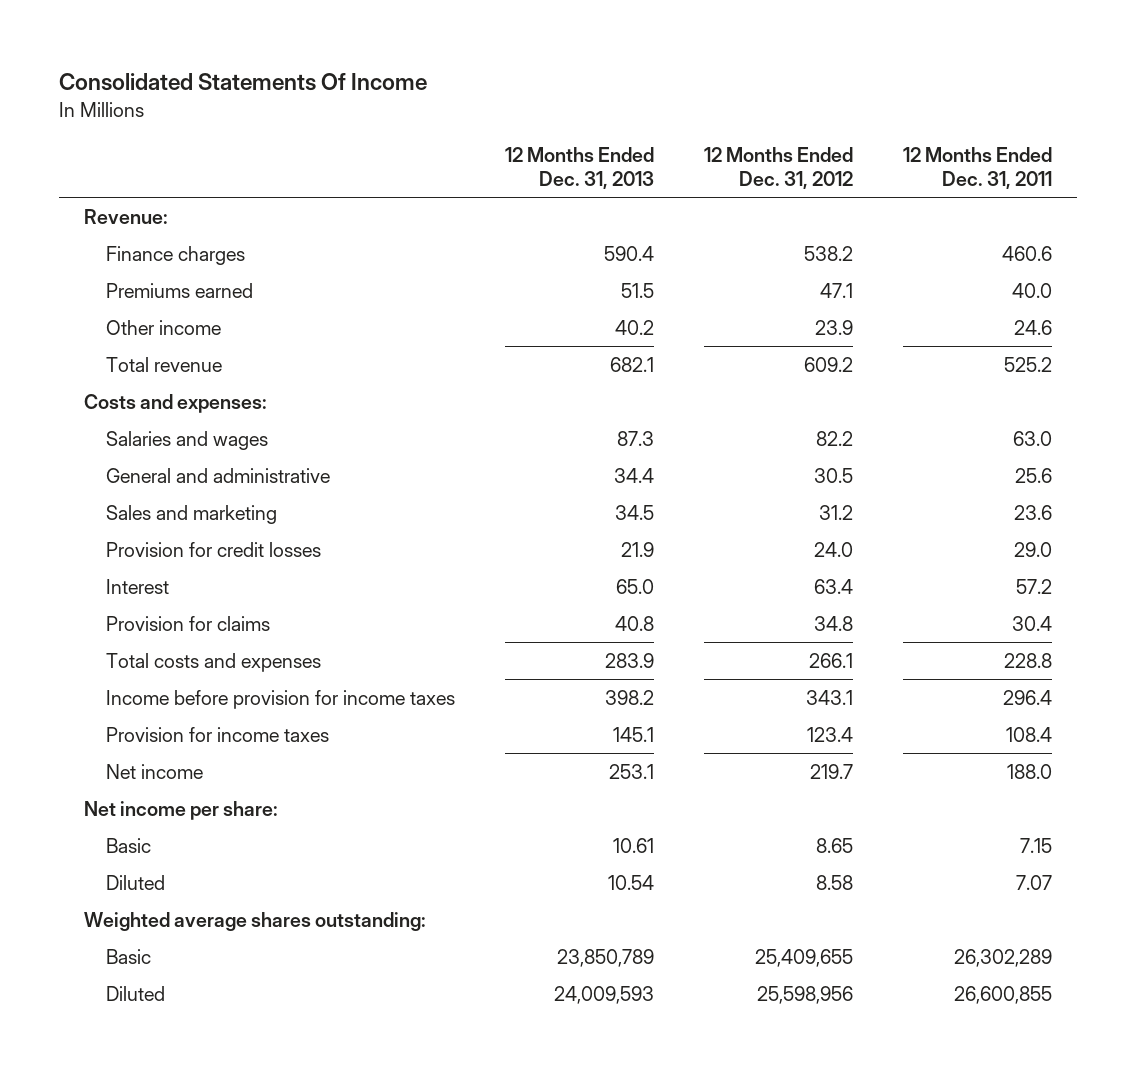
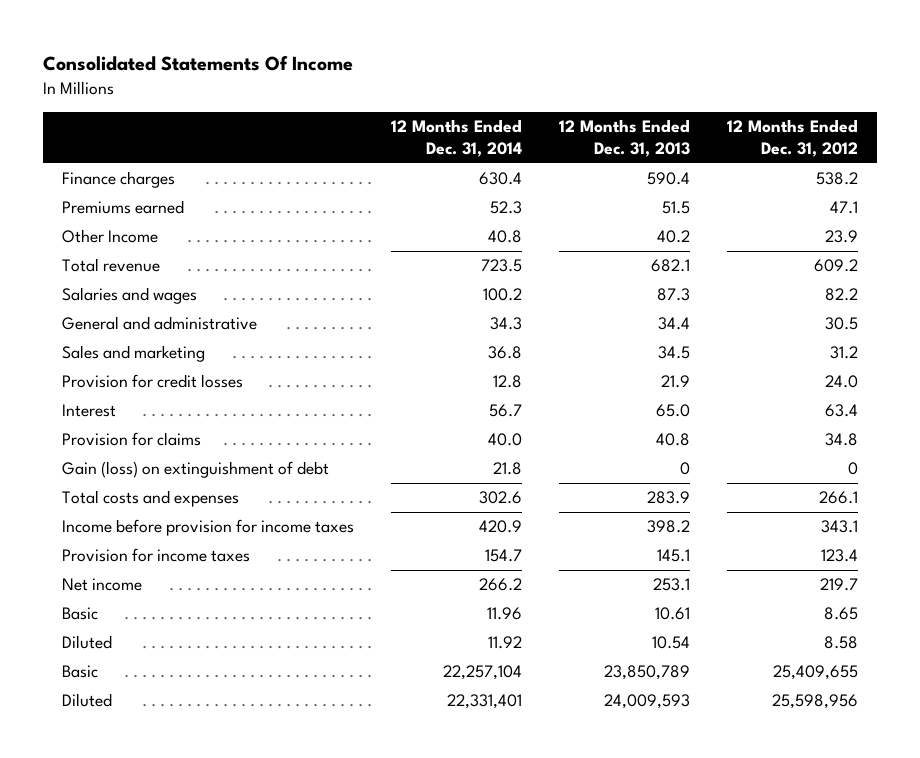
[902,147,1052,189] 12 Months Ended Dec. 31, 2011 -> none
none -> [391,119,523,157] 12 Months Ended Dec. 31, 2014
[84,208,169,224] Revenue: -> none
[105,319,221,335] Other income -> [61,229,158,244] Other Income
[84,393,268,413] Costs and expenses: -> none
none -> [61,461,329,479] Gain (loss) on extinguishment of debt
[84,800,279,820] Net income per share: -> none
[84,911,427,931] Weighted average shares outstanding: -> none

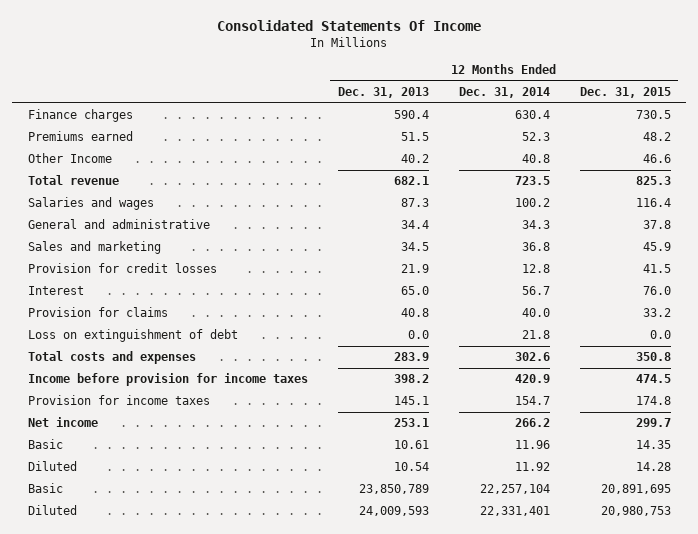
[727,119,859,157] 12 Months Ended Dec. 31, 2012 -> none
none -> [579,87,671,99] Dec. 31, 2015
[61,461,329,479] Gain (loss) on extinguishment of debt -> [27,329,238,343] Loss on extinguishment of debt
[680,462,691,476] 0 -> [407,330,429,340] 0.0

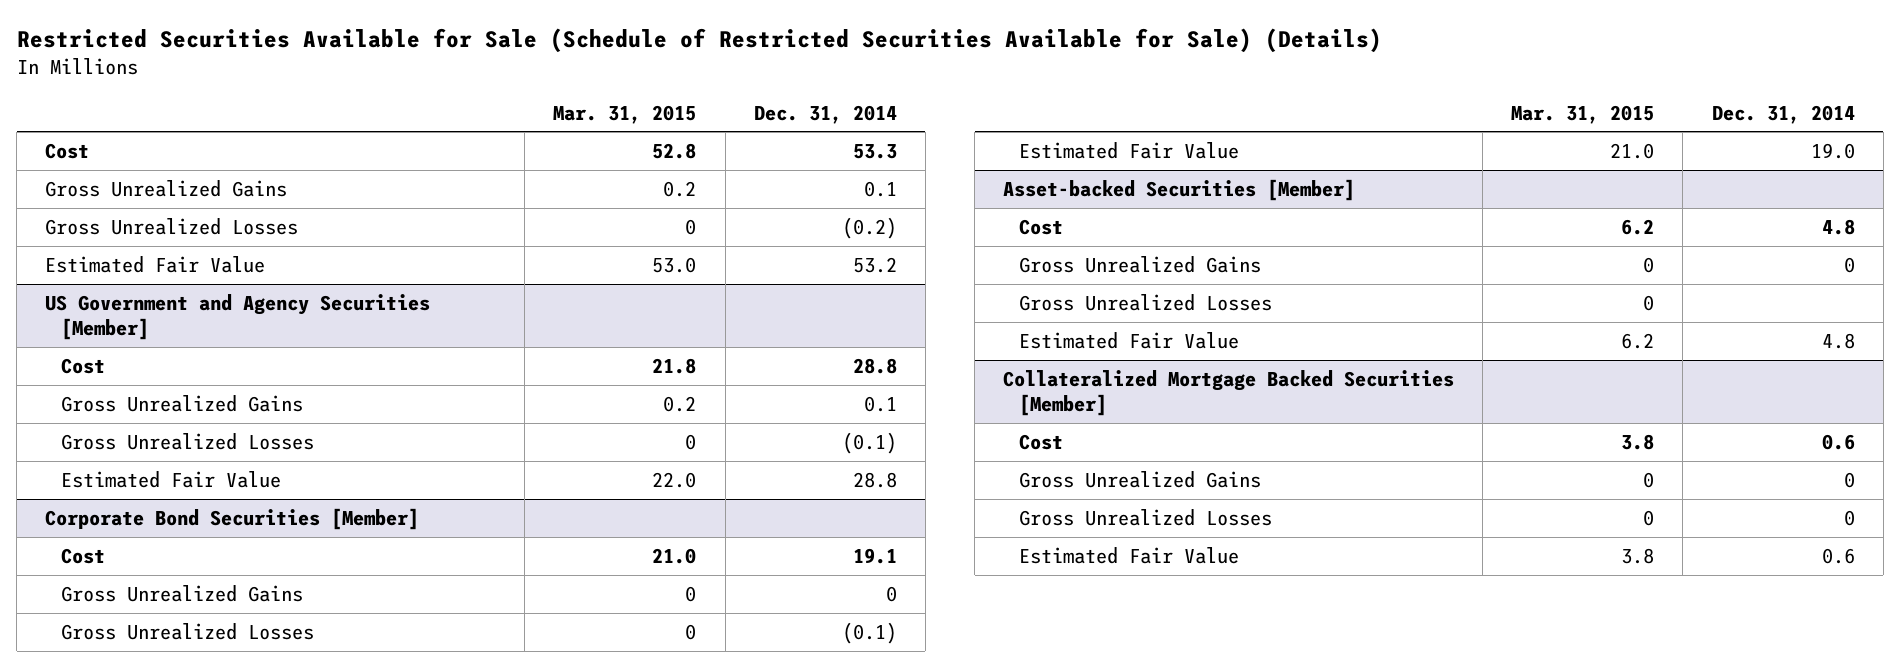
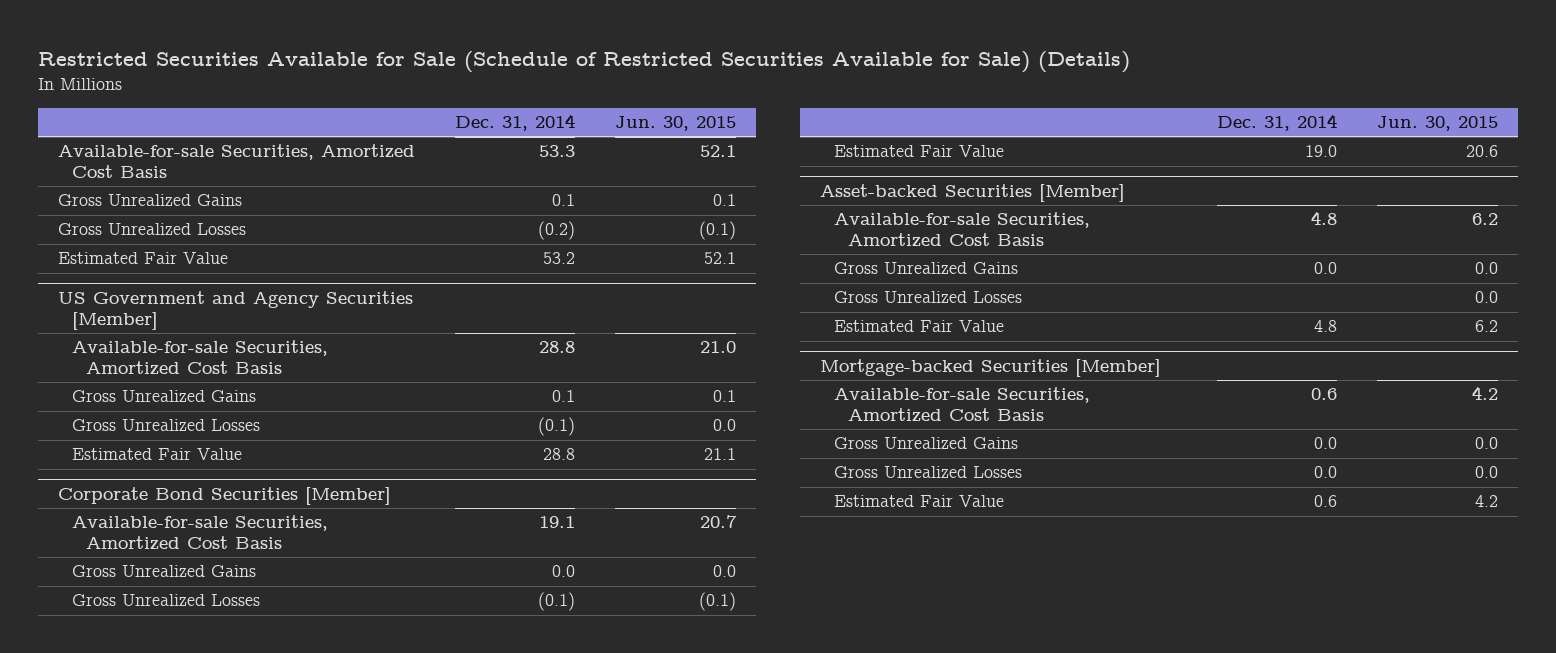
[553,104,697,124] Mar. 31, 2015 -> none
none -> [614,116,736,132] Jun. 30, 2015
[45,142,90,159] Cost -> [58,144,416,179] Available-for-sale Securities, Amortized Cost Basis
[60,357,105,374] Cost -> [72,340,329,377] Available-for-sale Securities, Amortized Cost Basis
[60,547,105,564] Cost -> [72,515,329,552] Available-for-sale Securities, Amortized Cost Basis
[885,585,897,602] 0 -> [552,565,576,578] 0.0
[1018,218,1063,235] Cost -> none
none -> [834,212,1091,249] Available-for-sale Securities, Amortized Cost Basis
[1843,256,1855,273] 0 -> [1314,262,1338,275] 0.0
[1018,433,1063,450] Cost -> none
[1003,369,1455,417] Collateralized Mortgage Backed Securities [Member] -> [820,358,1162,377] Mortgage-backed Securities [Member]
none -> [834,387,1091,424] Available-for-sale Securities, Amortized Cost Basis
[1843,471,1855,488] 0 -> [1314,437,1338,450] 0.0
[1843,509,1855,526] 0 -> [1314,466,1338,479] 0.0

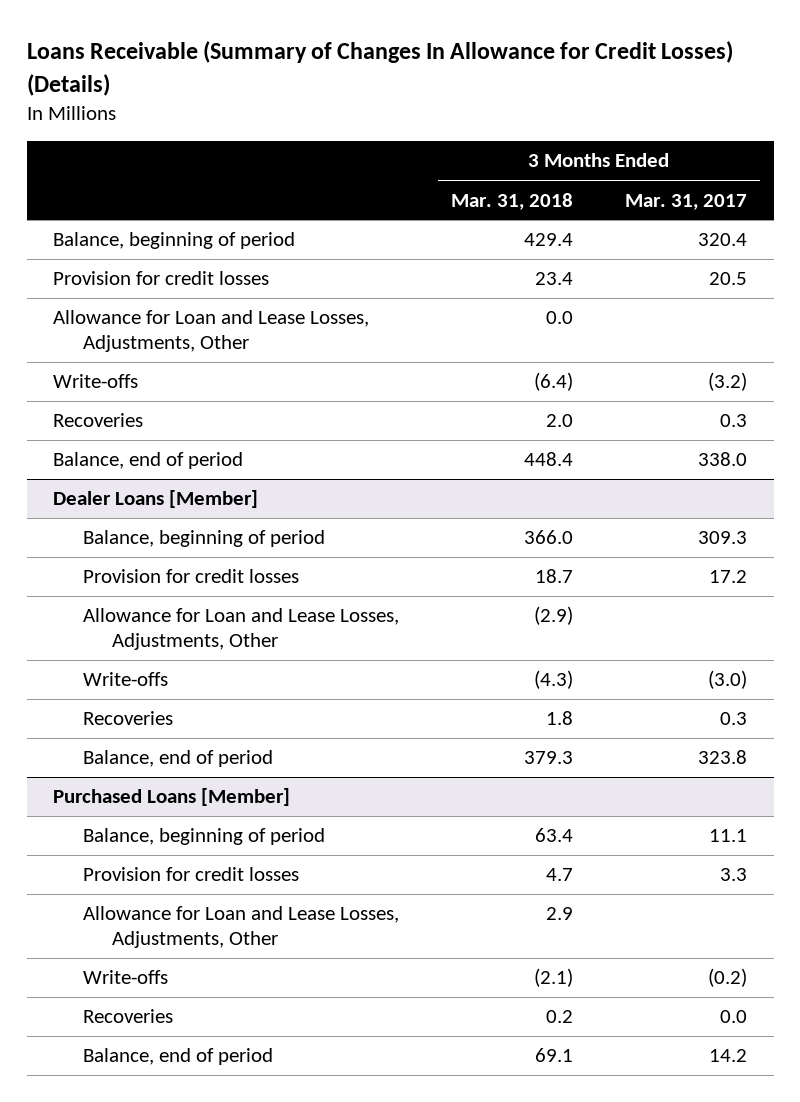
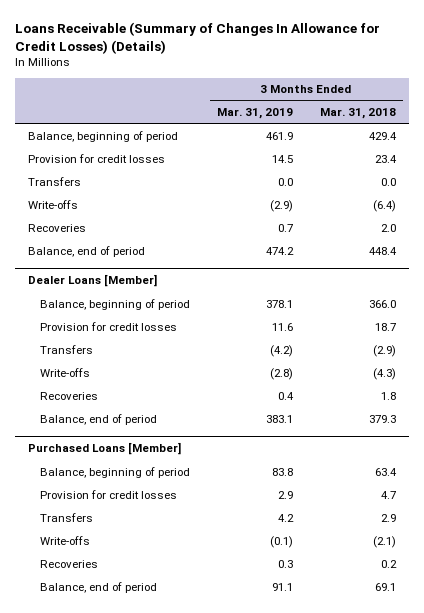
[625,193,748,210] Mar. 31, 2017 -> none
none -> [217,108,294,120] Mar. 31, 2019
[52,310,369,352] Allowance for Loan and Lease Losses, Adjustments, Other -> [28,176,82,186] Transfers
[82,608,399,650] Allowance for Loan and Lease Losses, Adjustments, Other -> [40,344,94,354] Transfers
[82,906,399,948] Allowance for Loan and Lease Losses, Adjustments, Other -> [40,512,94,522] Transfers

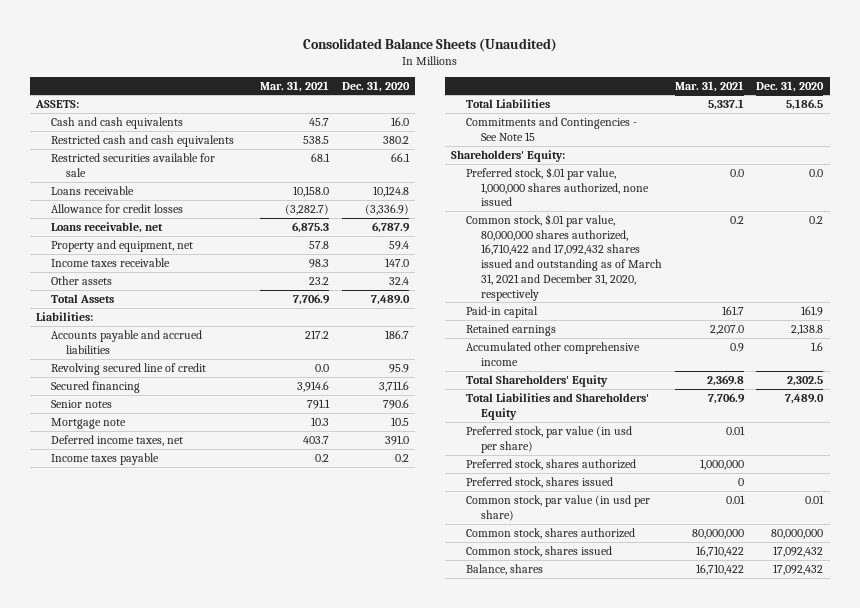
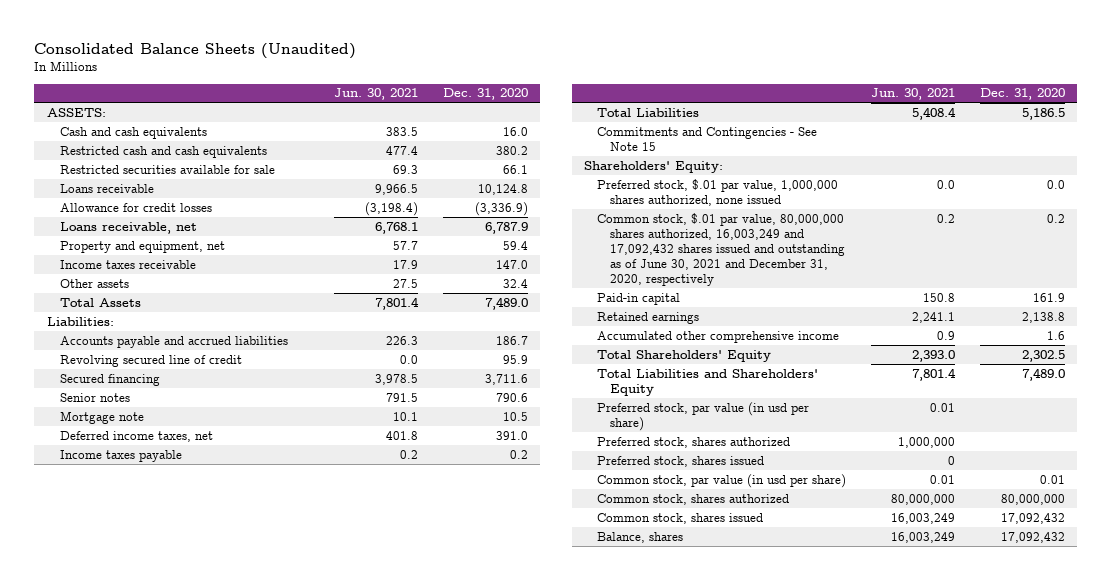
[259,80,329,92] Mar. 31, 2021 -> none
none -> [333,88,418,101] Jun. 30, 2021
[466,213,662,301] Common stock, $.01 par value, 80,000,000 shares authorized, 16,710,422 and 17,092,432 shares issued and outstanding as of March 31, 2021 and December 31, 2020, respectively -> [596,212,845,286] Common stock, $.01 par value, 80,000,000 shares authorized, 16,003,249 and 17,092,432 shares issued and outstanding as of June 30, 2021 and December 31, 2020, respectively

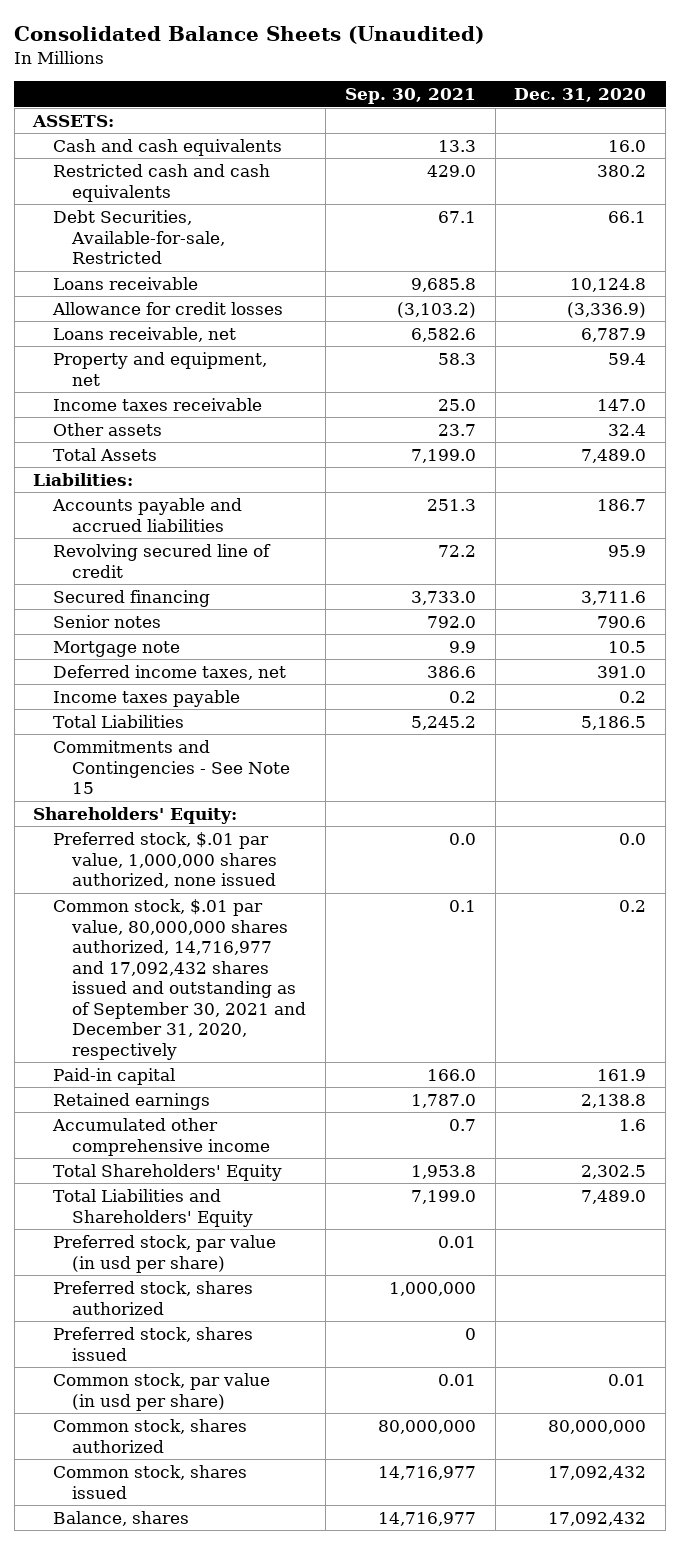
[333,88,418,101] Jun. 30, 2021 -> none
none -> [344,88,476,105] Sep. 30, 2021
[59,164,275,174] Restricted securities available for sale -> [52,210,226,265] Debt Securities, Available-for-sale, Restricted
[596,212,845,286] Common stock, $.01 par value, 80,000,000 shares authorized, 16,003,249 and 17,092,432 shares issued and outstanding as of June 30, 2021 and December 31, 2020, respectively -> [52,899,307,1060] Common stock, $.01 par value, 80,000,000 shares authorized, 14,716,977 and 17,092,432 shares issued and outstanding as of September 30, 2021 and December 31, 2020, respectively

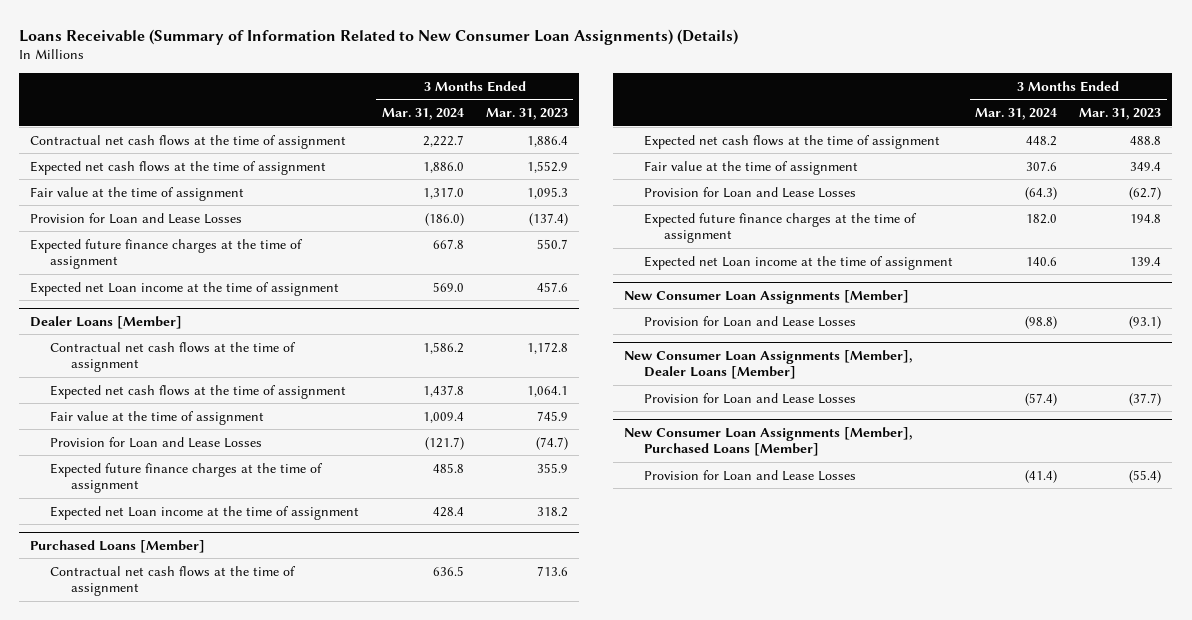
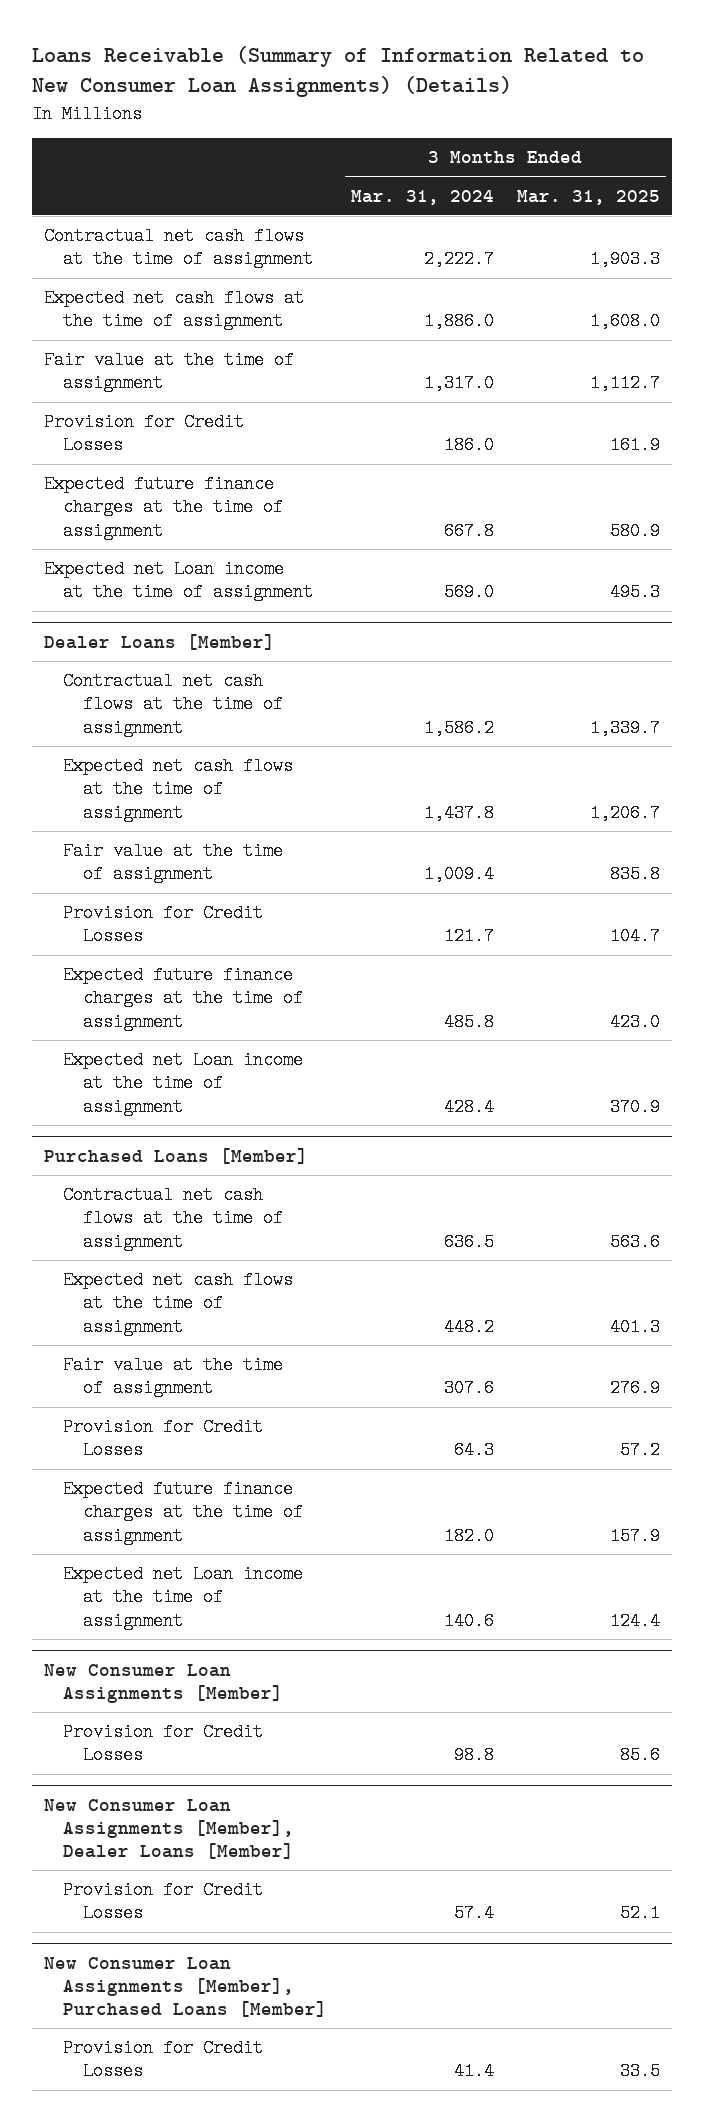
[485,108,568,121] Mar. 31, 2023 -> none
none -> [517,189,661,205] Mar. 31, 2025
[30,212,243,224] Provision for Loan and Lease Losses -> none
none -> [43,413,244,455] Provision for Credit Losses
[50,436,263,448] Provision for Loan and Lease Losses -> none
none -> [63,904,264,946] Provision for Credit Losses
[644,186,857,198] Provision for Loan and Lease Losses -> none
none -> [63,1418,264,1460] Provision for Credit Losses
[644,315,857,327] Provision for Loan and Lease Losses -> none
none -> [63,1723,264,1765] Provision for Credit Losses
[644,392,857,404] Provision for Loan and Lease Losses -> none
none -> [63,1881,264,1923] Provision for Credit Losses
[644,469,857,481] Provision for Loan and Lease Losses -> none
none -> [63,2039,264,2081] Provision for Credit Losses

